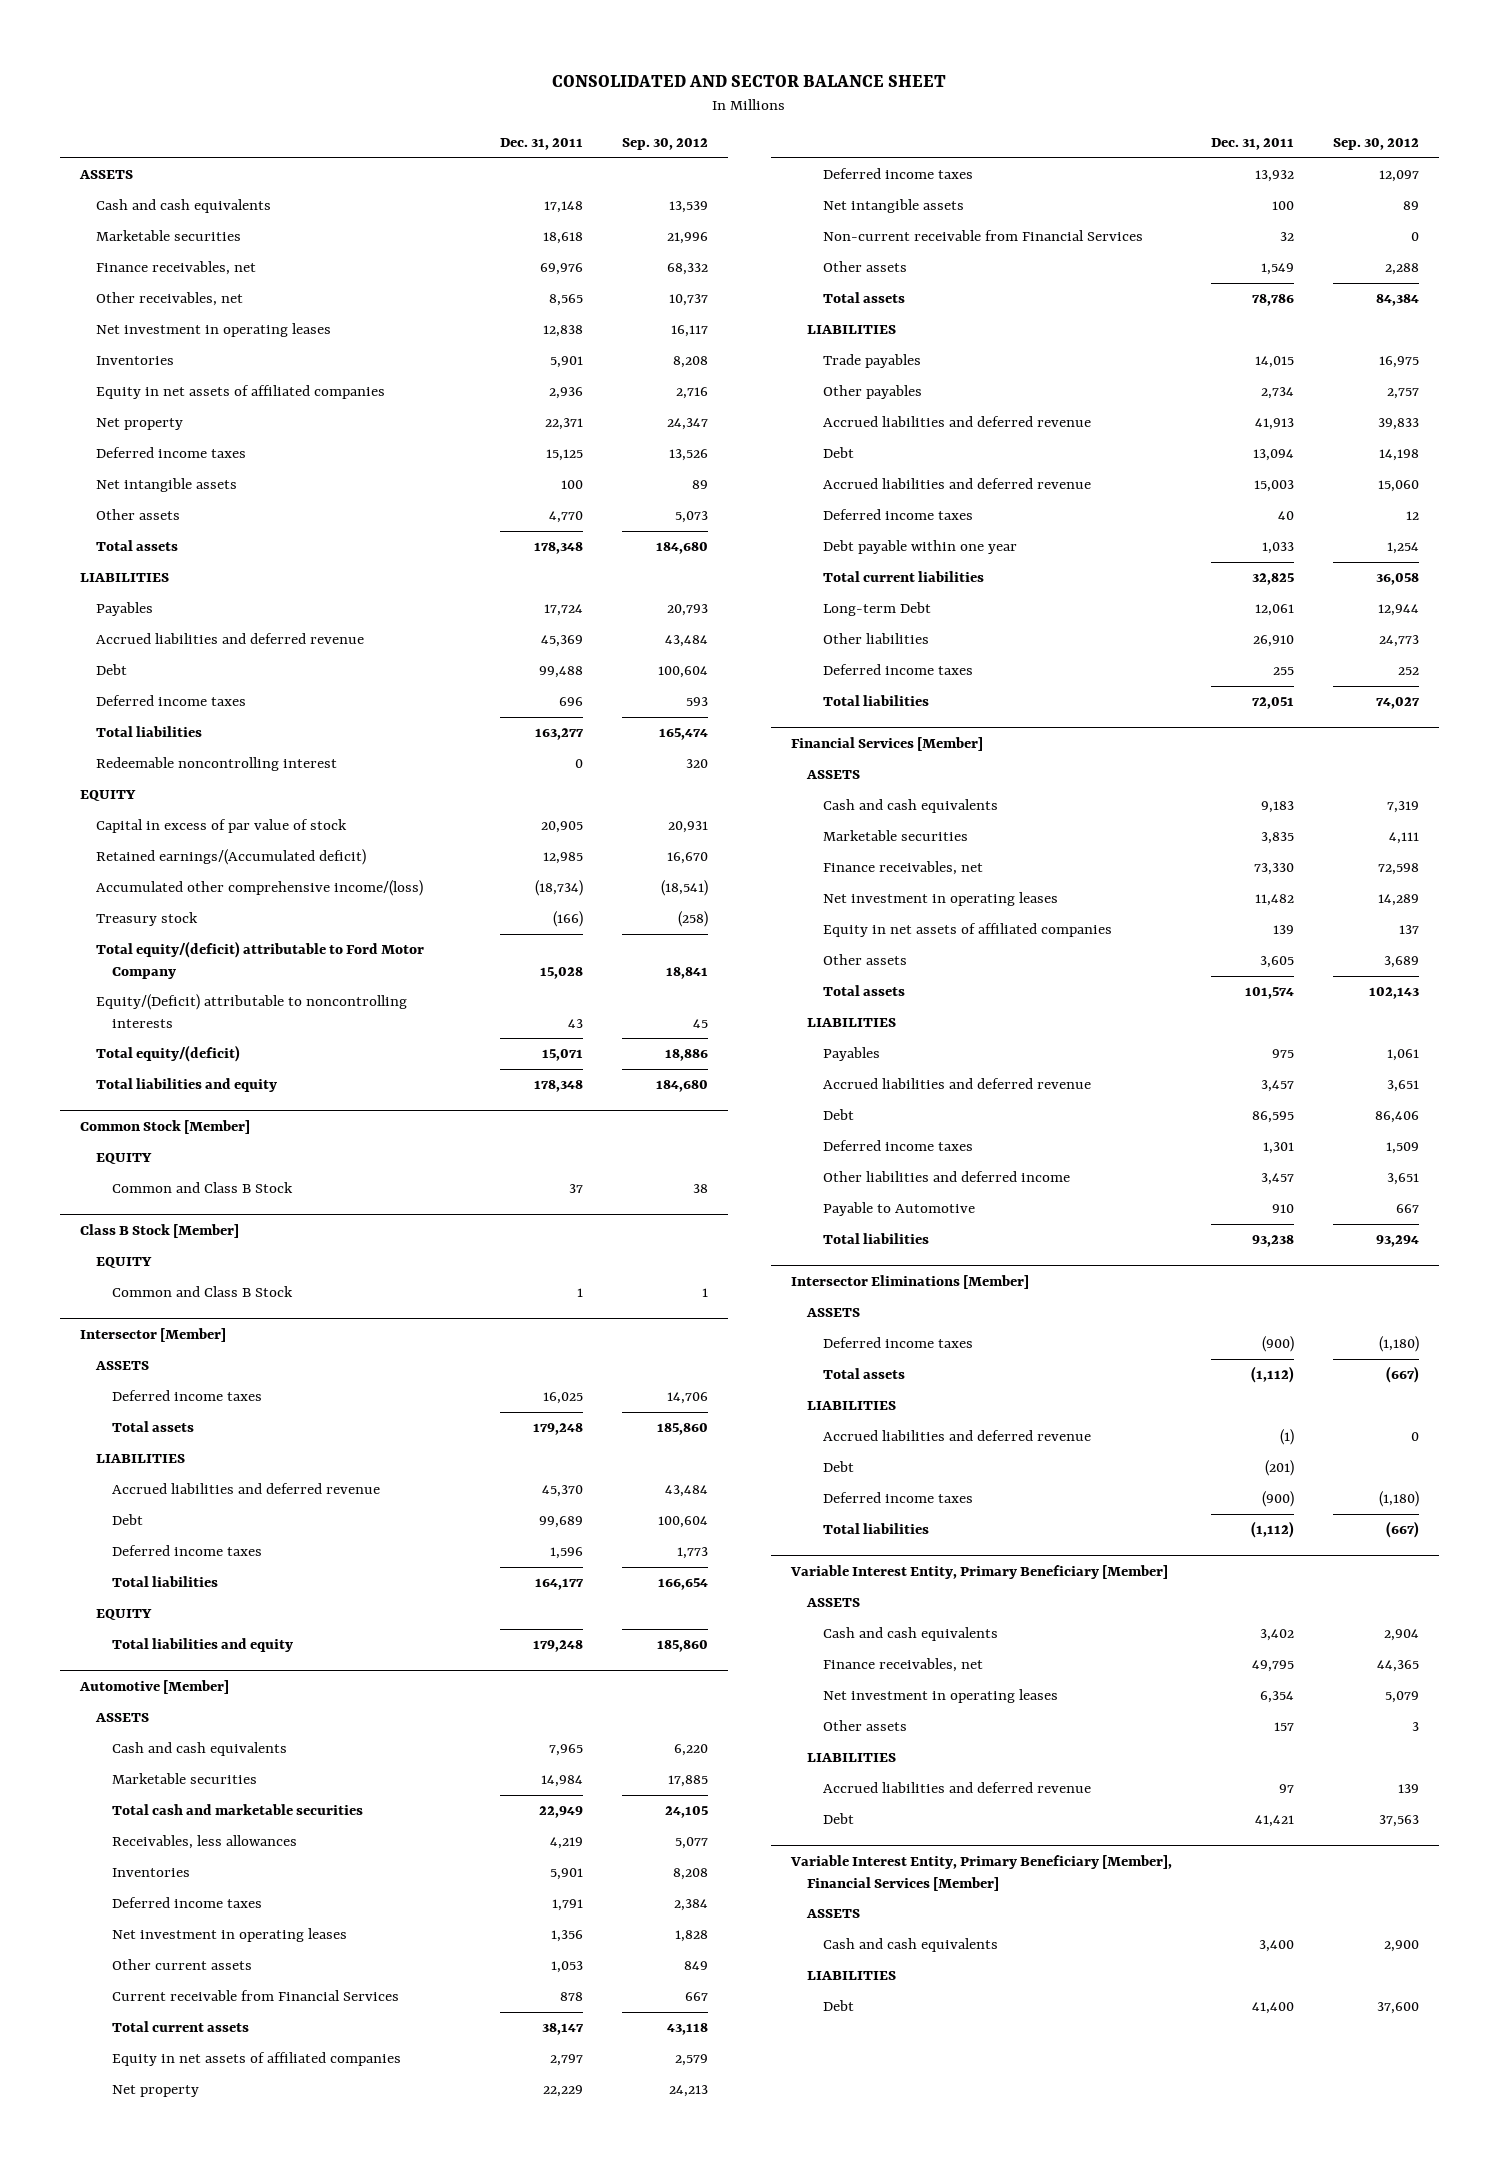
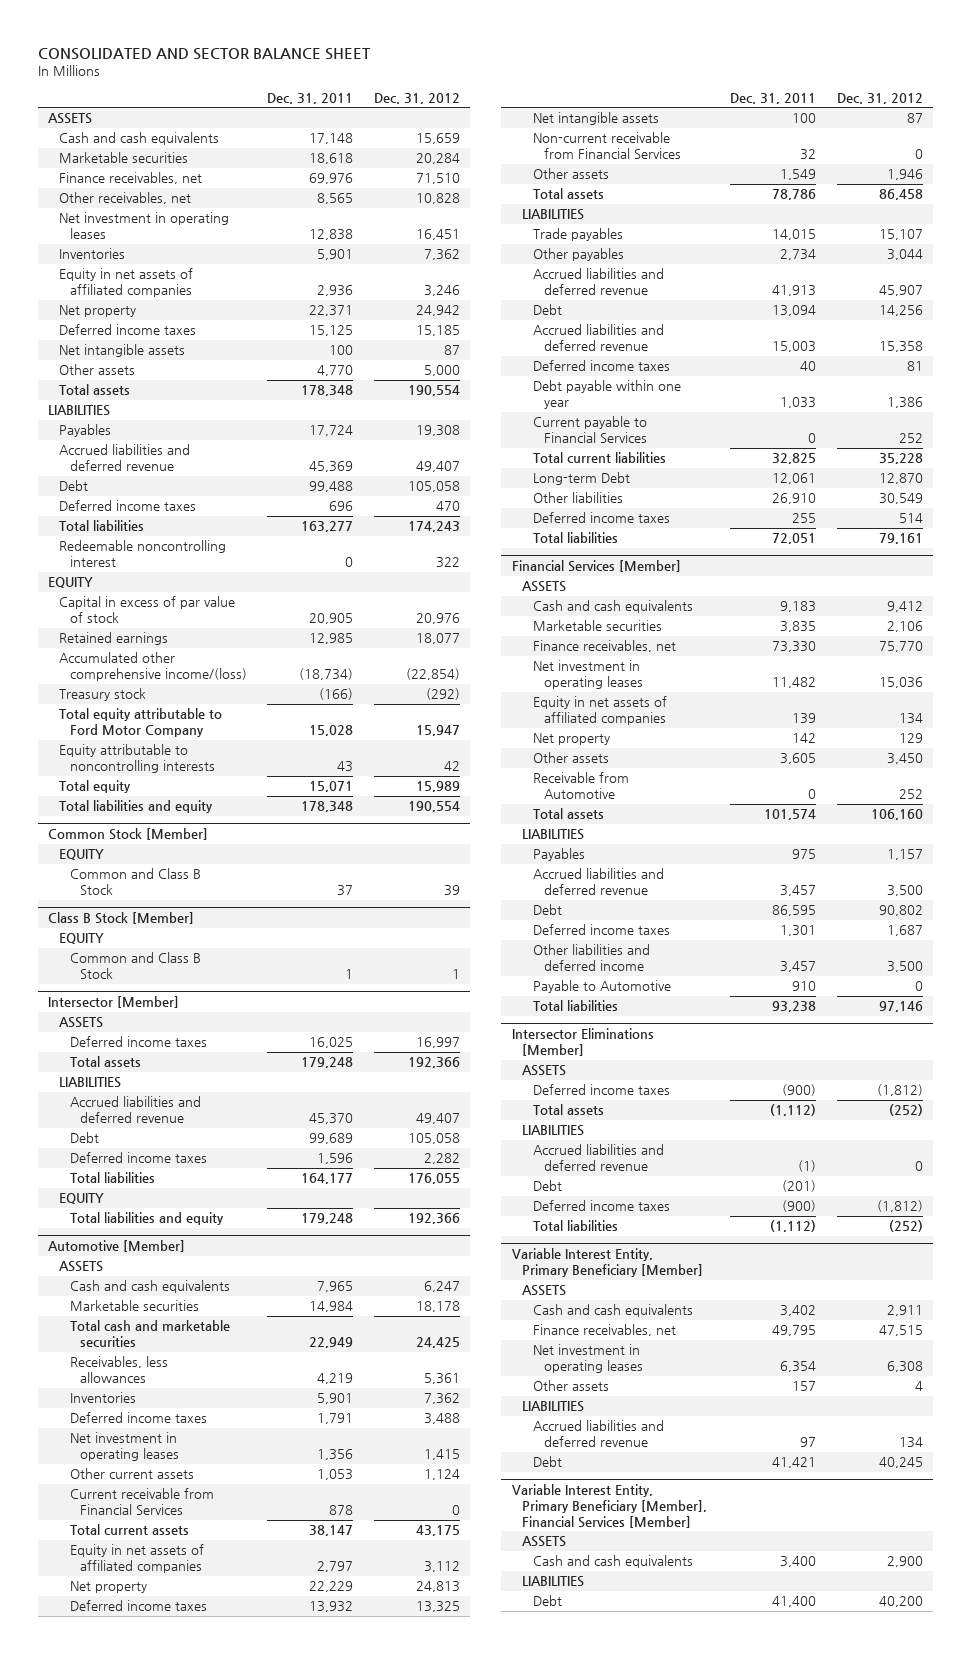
[622,138,709,151] Sep. 30, 2012 -> none
none -> [373,92,460,104] Dec. 31, 2012
[95,849,366,866] Retained earnings/(Accumulated deficit) -> [58,632,168,646] Retained earnings
[95,941,424,979] Total equity/(deficit) attributable to Ford Motor Company -> [58,708,222,738] Total equity attributable to Ford Motor Company
[95,994,407,1028] Equity/(Deficit) attributable to noncontrolling interests -> [58,744,215,774] Equity attributable to noncontrolling interests
[95,1045,240,1063] Total equity/(deficit) -> [58,780,131,794] Total equity
none -> [532,416,647,444] Current payable to Financial Services
none -> [532,733,610,746] Net property
none -> [532,772,629,800] Receivable from Automotive

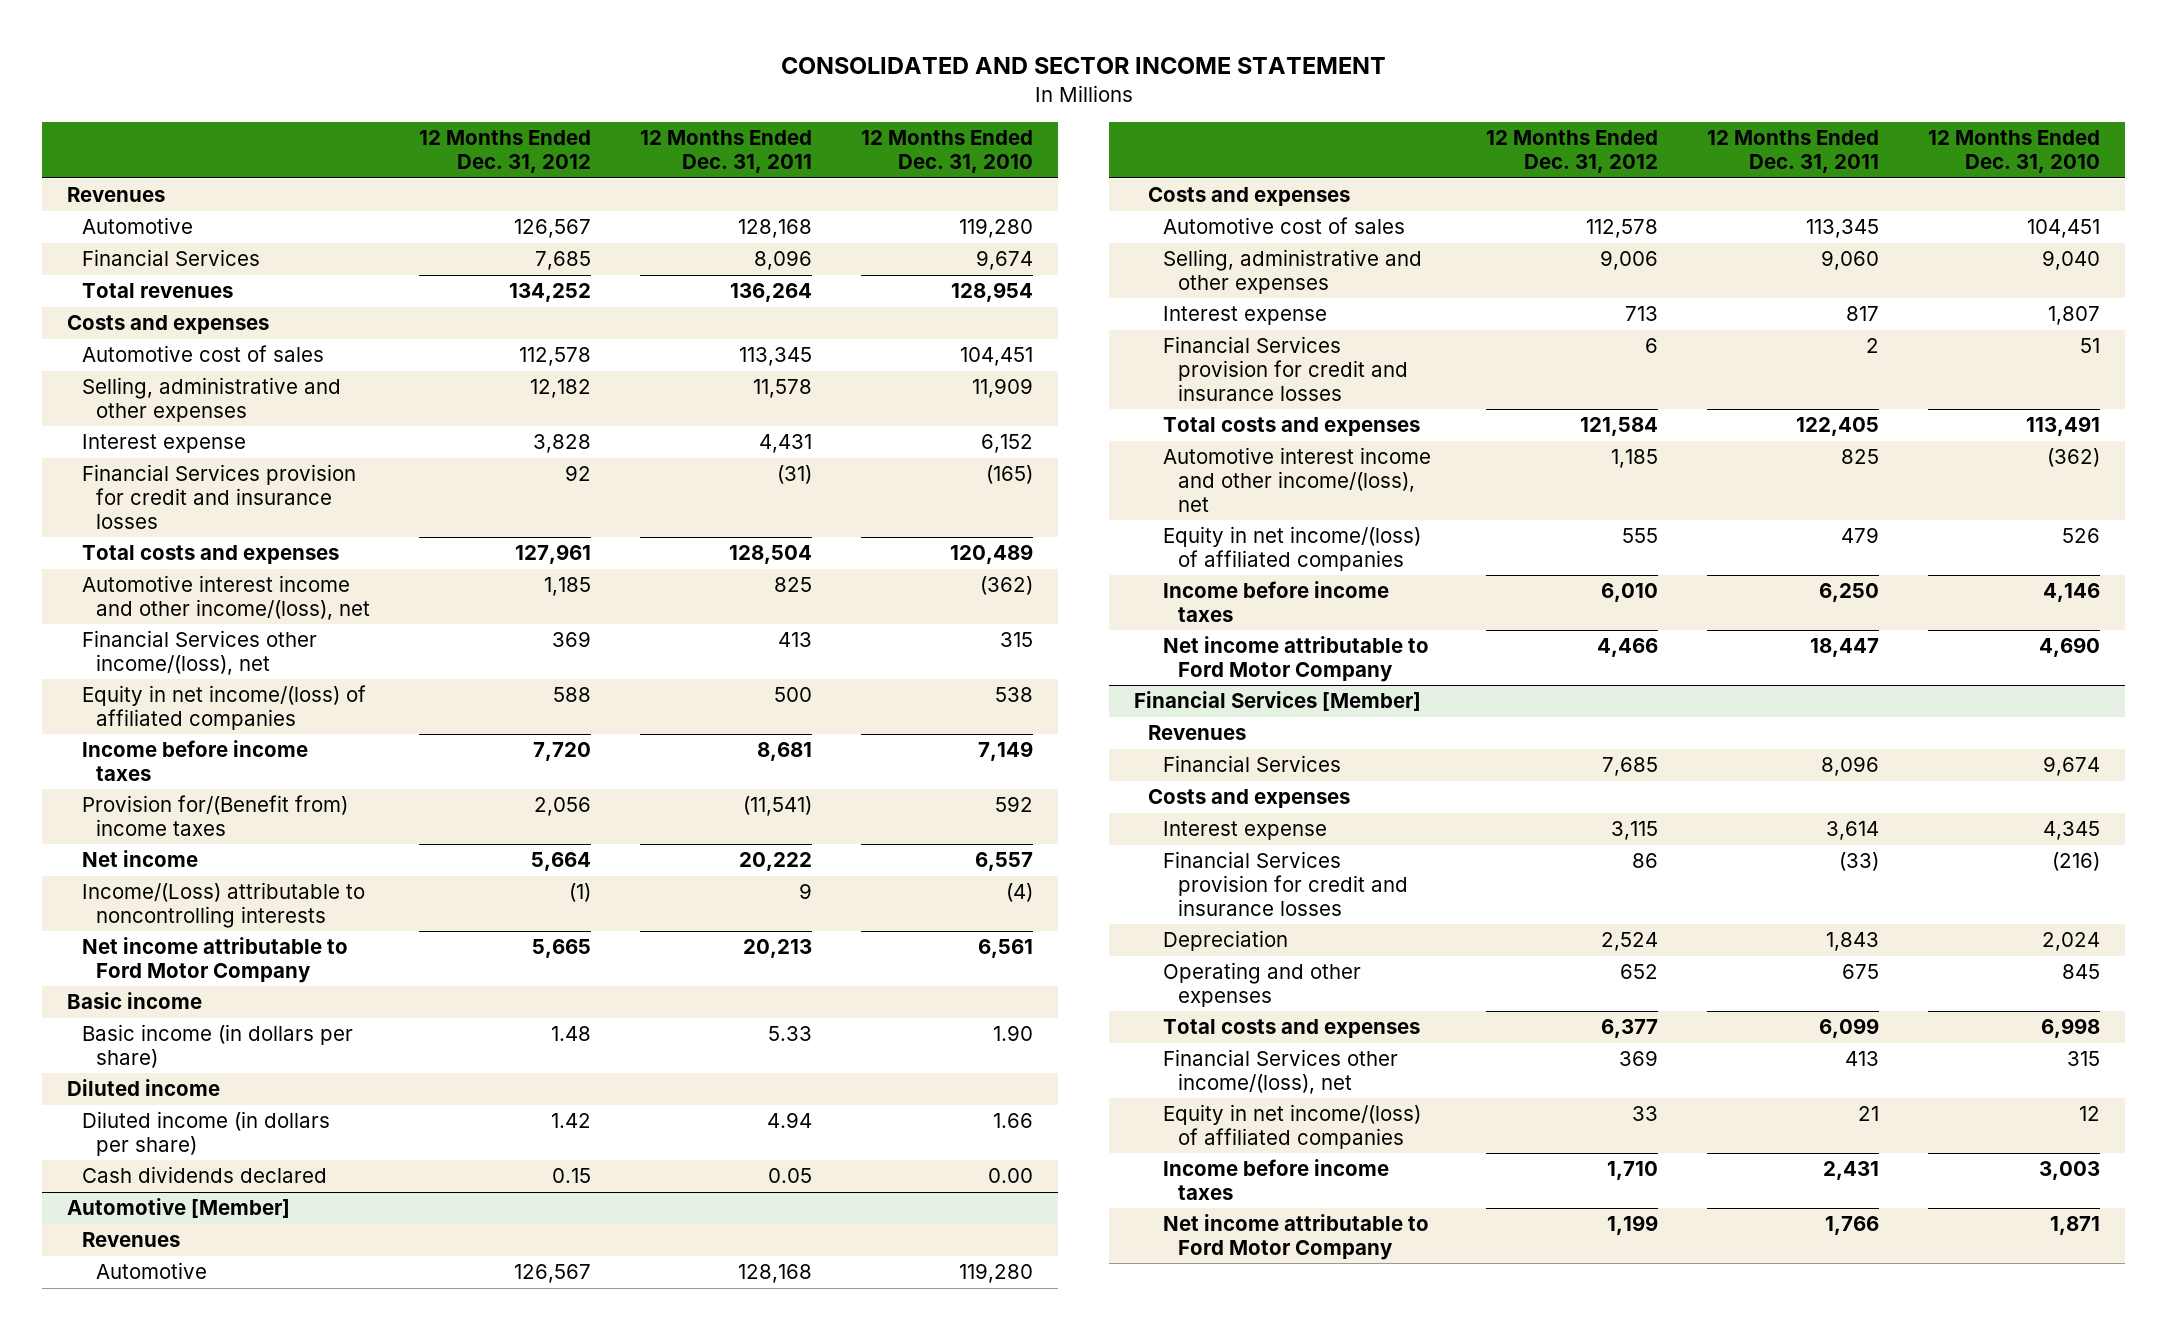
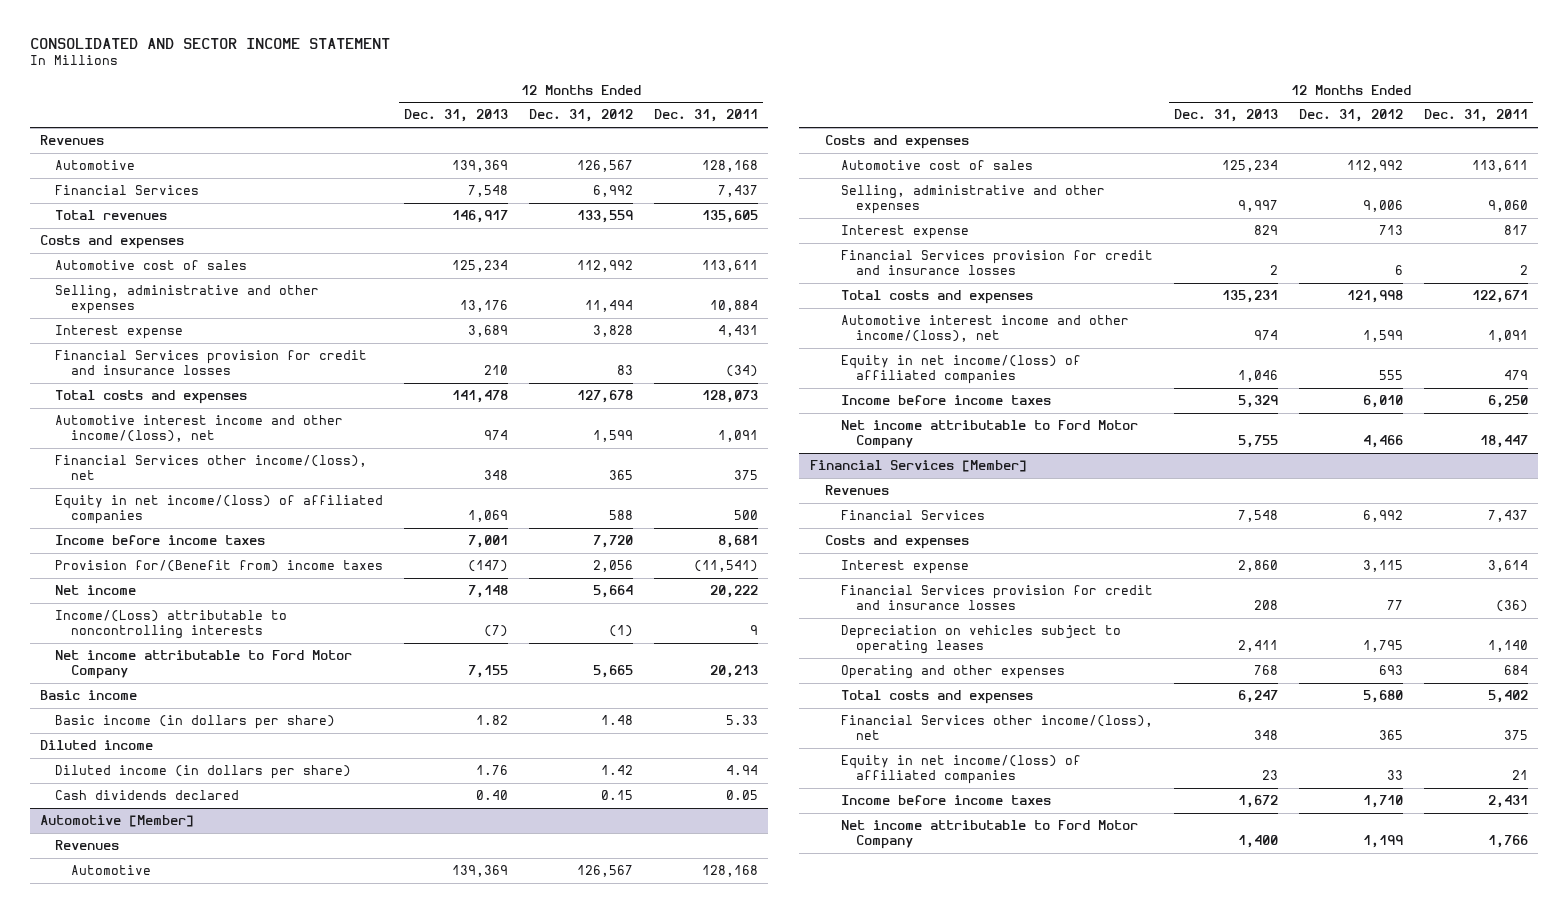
[861,130,1034,174] 12 Months Ended Dec. 31, 2010 -> none
none -> [404,109,509,123] Dec. 31, 2013
[535,251,592,271] 7,685 -> [593,185,634,198] 6,992
[754,250,813,271] 8,096 -> [718,185,759,198] 7,437
[509,283,592,303] 134,252 -> [577,210,634,224] 133,559
[730,283,813,303] 136,264 -> [702,210,759,224] 135,605
[519,347,592,367] 112,578 -> [577,260,634,273] 112,992
[739,347,813,367] 113,345 -> [702,260,759,273] 113,611
[530,379,592,399] 12,182 -> [585,300,634,313] 11,494
[753,379,813,399] 11,578 -> [710,300,759,313] 10,884
[565,465,592,482] 92 -> [617,365,634,376] 83
[777,465,813,485] (31) -> [726,365,759,378] (34)
[515,544,592,565] 127,961 -> [577,390,634,404] 127,678
[729,545,813,565] 128,504 -> [702,390,759,404] 128,073
[544,577,592,597] 1,185 -> [593,430,634,443] 1,599
[774,577,813,593] 825 -> [718,430,759,443] 1,091
[552,631,592,648] 369 -> [609,470,634,481] 365
[778,632,813,648] 413 -> [734,470,759,481] 375
[1586,219,1659,239] 112,578 -> [1346,160,1403,173] 112,992
[1806,219,1880,239] 113,345 -> [1471,160,1528,173] 113,611
[1580,417,1659,437] 121,584 -> [1346,290,1403,304] 121,998
[1796,417,1880,437] 122,405 -> [1471,290,1528,304] 122,671
[1611,449,1659,469] 1,185 -> [1362,330,1403,343] 1,599
[1841,449,1880,465] 825 -> [1487,330,1528,343] 1,091
[1602,757,1659,777] 7,685 -> [1362,510,1403,523] 6,992
[1821,756,1880,777] 8,096 -> [1487,510,1528,523] 7,437
[1163,930,1289,952] Depreciation -> none
[1632,853,1659,869] 86 -> [1386,600,1403,611] 77
[1839,852,1880,872] (33) -> [1495,600,1528,613] (36)
none -> [840,625,1121,655] Depreciation on vehicles subject to operating leases
[1620,964,1659,980] 652 -> [1378,665,1403,676] 693
[1842,964,1880,980] 675 -> [1503,665,1528,676] 684
[1601,1019,1659,1039] 6,377 -> [1362,690,1403,704] 5,680
[1819,1018,1880,1039] 6,099 -> [1487,690,1528,704] 5,402
[1619,1050,1659,1067] 369 -> [1378,730,1403,741] 365
[1845,1051,1880,1067] 413 -> [1503,730,1528,741] 375

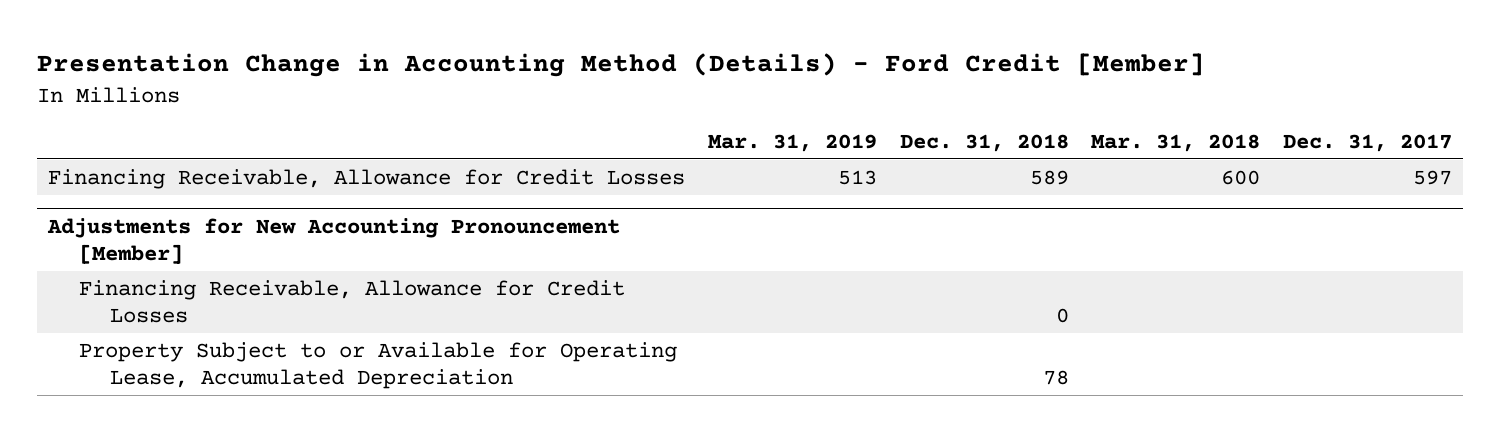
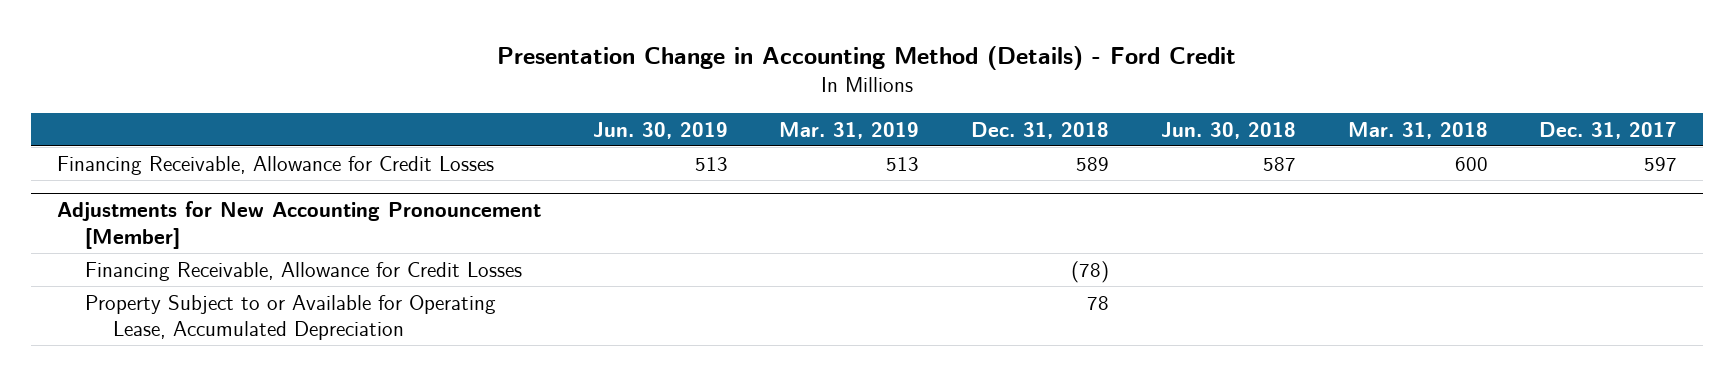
[36,53,1205,78] Presentation Change in Accounting Method (Details) - Ford Credit [Member] -> [497,45,1237,70] Presentation Change in Accounting Method (Details) - Ford Credit
none -> [592,121,728,139] Jun. 30, 2019
none -> [1160,121,1296,139] Jun. 30, 2018
[1055,308,1069,324] 0 -> [1071,260,1110,283] (78)

